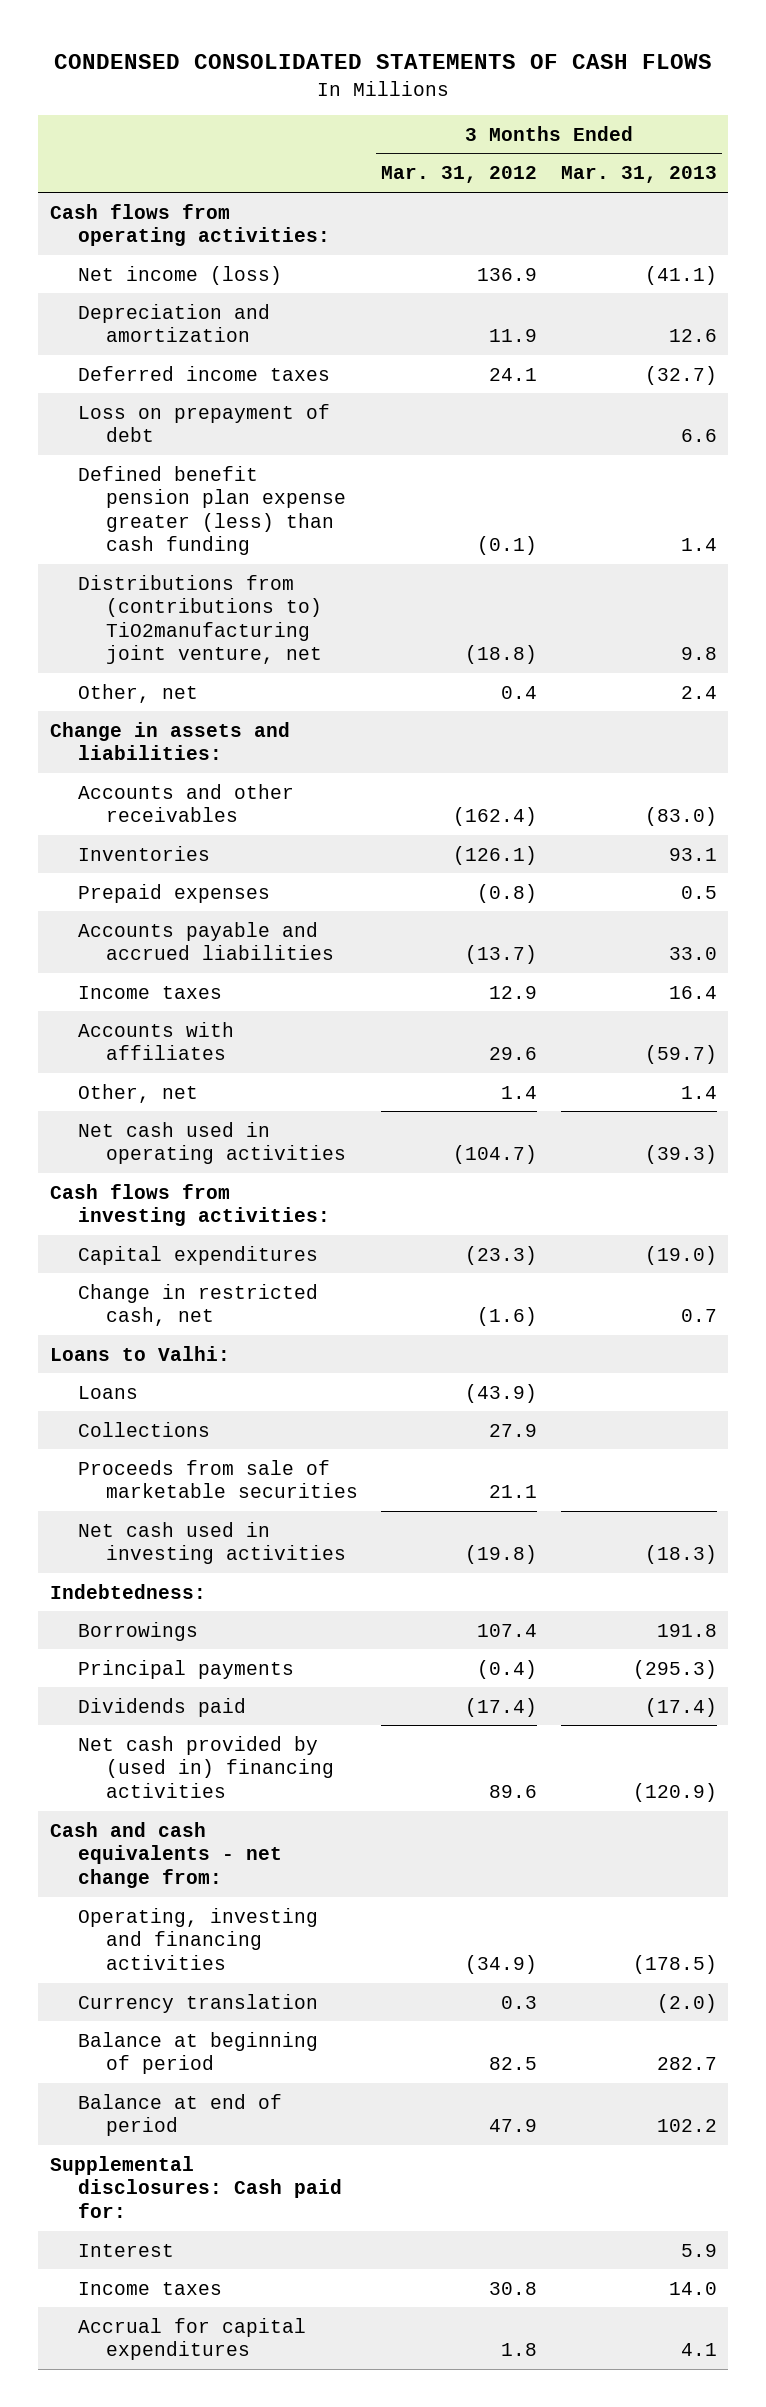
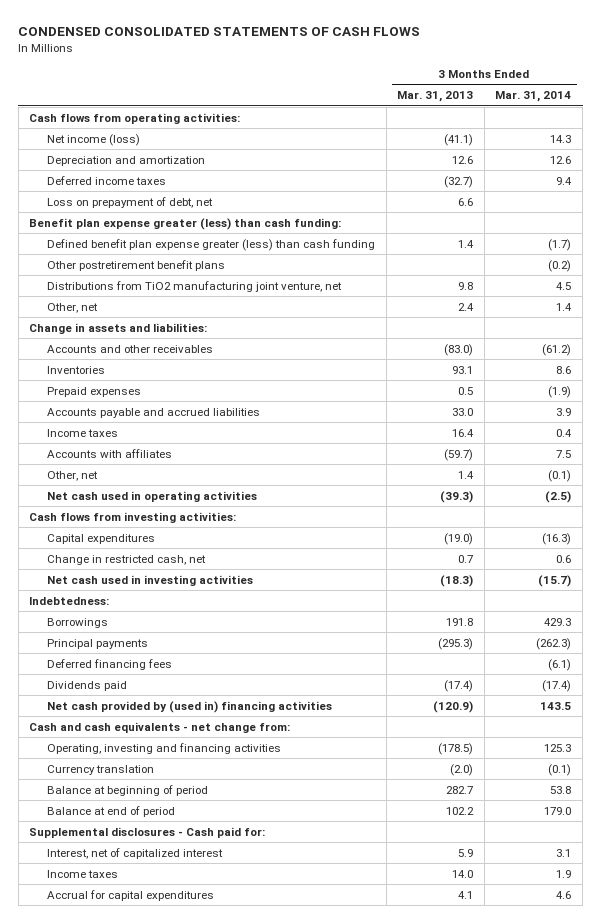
[381,166,538,184] Mar. 31, 2012 -> none
none -> [495,91,572,103] Mar. 31, 2014
[78,403,331,443] Loss on prepayment of debt -> [46,196,213,208] Loss on prepayment of debt, net
none -> [29,217,342,230] Benefit plan expense greater (less) than cash funding:
[78,465,347,556] Defined benefit pension plan expense greater (less) than cash funding -> [46,238,375,251] Defined benefit plan expense greater (less) than cash funding
none -> [46,259,225,271] Other postretirement benefit plans
[78,574,323,665] Distributions from (contributions to) TiO2manufacturing joint venture, net -> [46,280,342,292] Distributions from TiO2 manufacturing joint venture, net
[49,1345,230,1361] Loans to Valhi: -> none
[78,1385,139,1399] Loans -> none
[78,1421,211,1437] Collections -> none
[78,1459,359,1499] Proceeds from sale of marketable securities -> none
none -> [46,658,172,670] Deferred financing fees
[49,2155,343,2218] Supplemental disclosures: Cash paid for: -> [29,826,266,838] Supplemental disclosures - Cash paid for:
[78,2243,175,2257] Interest -> [46,847,223,859] Interest, net of capitalized interest

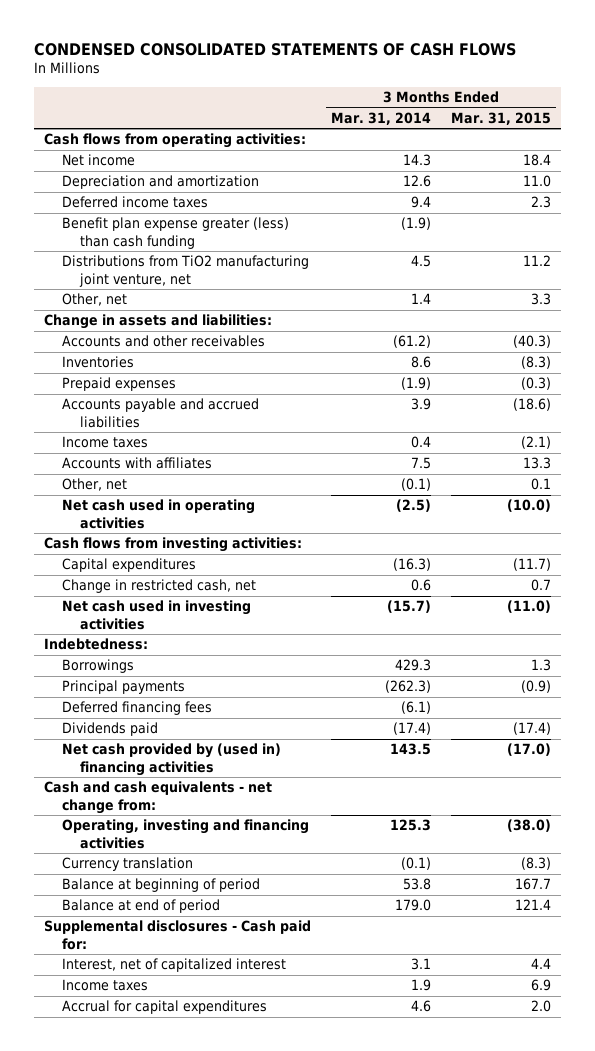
[397,91,474,103] Mar. 31, 2013 -> none
none -> [450,111,551,125] Mar. 31, 2015
[46,133,140,146] Net income (loss) -> [61,154,135,167] Net income
[46,196,213,208] Loss on prepayment of debt, net -> none
[29,217,342,230] Benefit plan expense greater (less) than cash funding: -> none
[46,259,225,271] Other postretirement benefit plans -> none
[46,238,375,251] Defined benefit plan expense greater (less) than cash funding -> [61,217,289,249] Benefit plan expense greater (less) than cash funding
[548,238,572,251] (1.7) -> [400,217,431,231] (1.9)

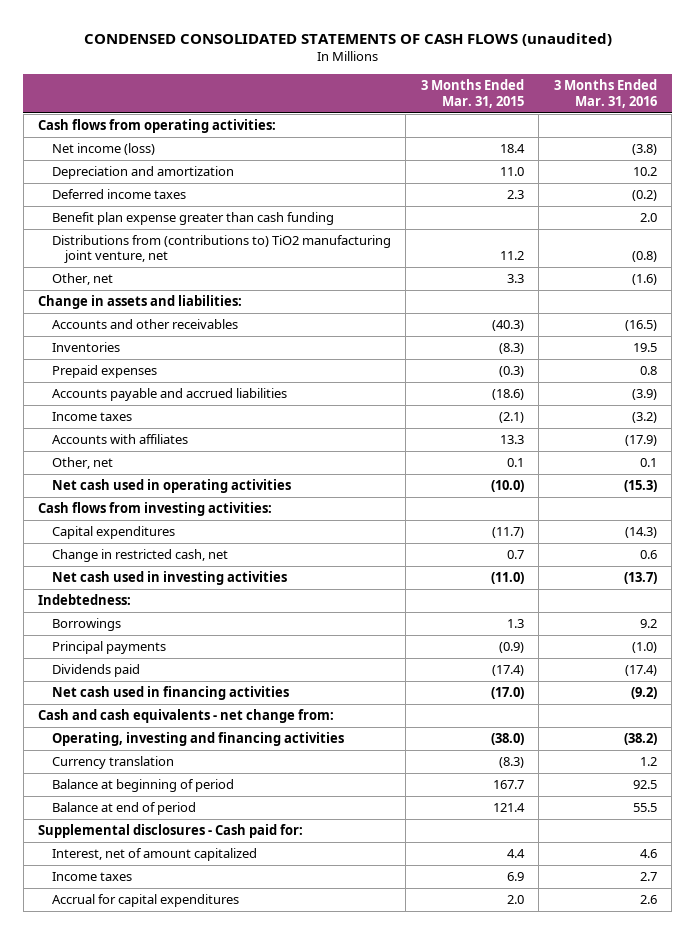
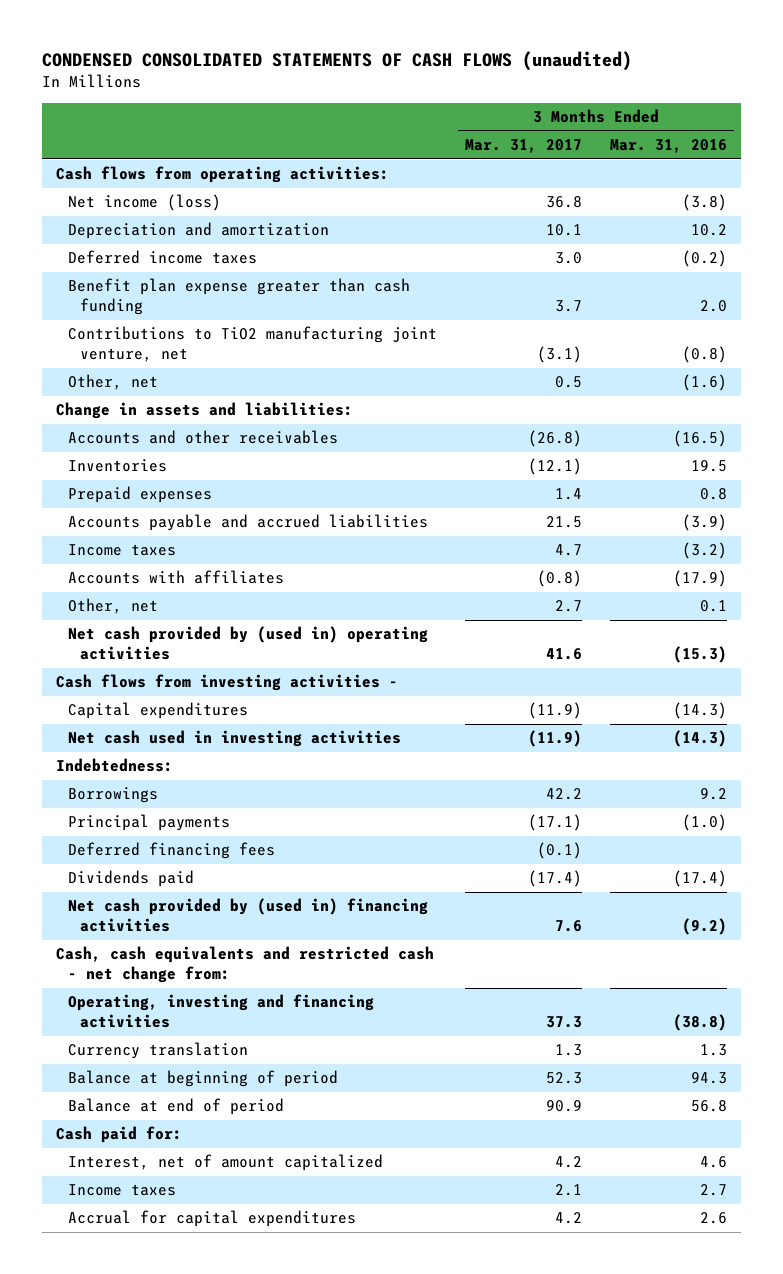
[420,79,524,108] 3 Months Ended Mar. 31, 2015 -> none
none -> [465,139,583,154] Mar. 31, 2017
[51,235,391,264] Distributions from (contributions to) TiO2 manufacturing joint venture, net -> [68,326,438,363] Contributions to TiO2 manufacturing joint venture, net
[51,479,291,494] Net cash used in operating activities -> [68,626,429,661] Net cash provided by (used in) operating activities
[38,502,273,517] Cash flows from investing activities: -> [56,674,399,692] Cash flows from investing activities -
[51,549,228,563] Change in restricted cash, net -> none
[623,572,657,585] (13.7) -> [673,730,728,748] (14.3)
none -> [68,842,276,860] Deferred financing fees
[51,686,289,701] Net cash used in financing activities -> [68,898,429,933] Net cash provided by (used in) financing activities
[38,709,335,724] Cash and cash equivalents - net change from: -> [56,946,435,984] Cash, cash equivalents and restricted cash - net change from:
[623,733,657,746] (38.2) -> [673,1014,728,1032] (38.8)
[639,757,657,767] 1.2 -> [700,1044,728,1057] 1.3
[632,780,657,790] 92.5 -> [691,1072,728,1085] 94.3
[632,803,657,813] 55.5 -> [691,1100,728,1113] 56.8
[38,824,304,839] Supplemental disclosures - Cash paid for: -> [56,1126,183,1144] Cash paid for:

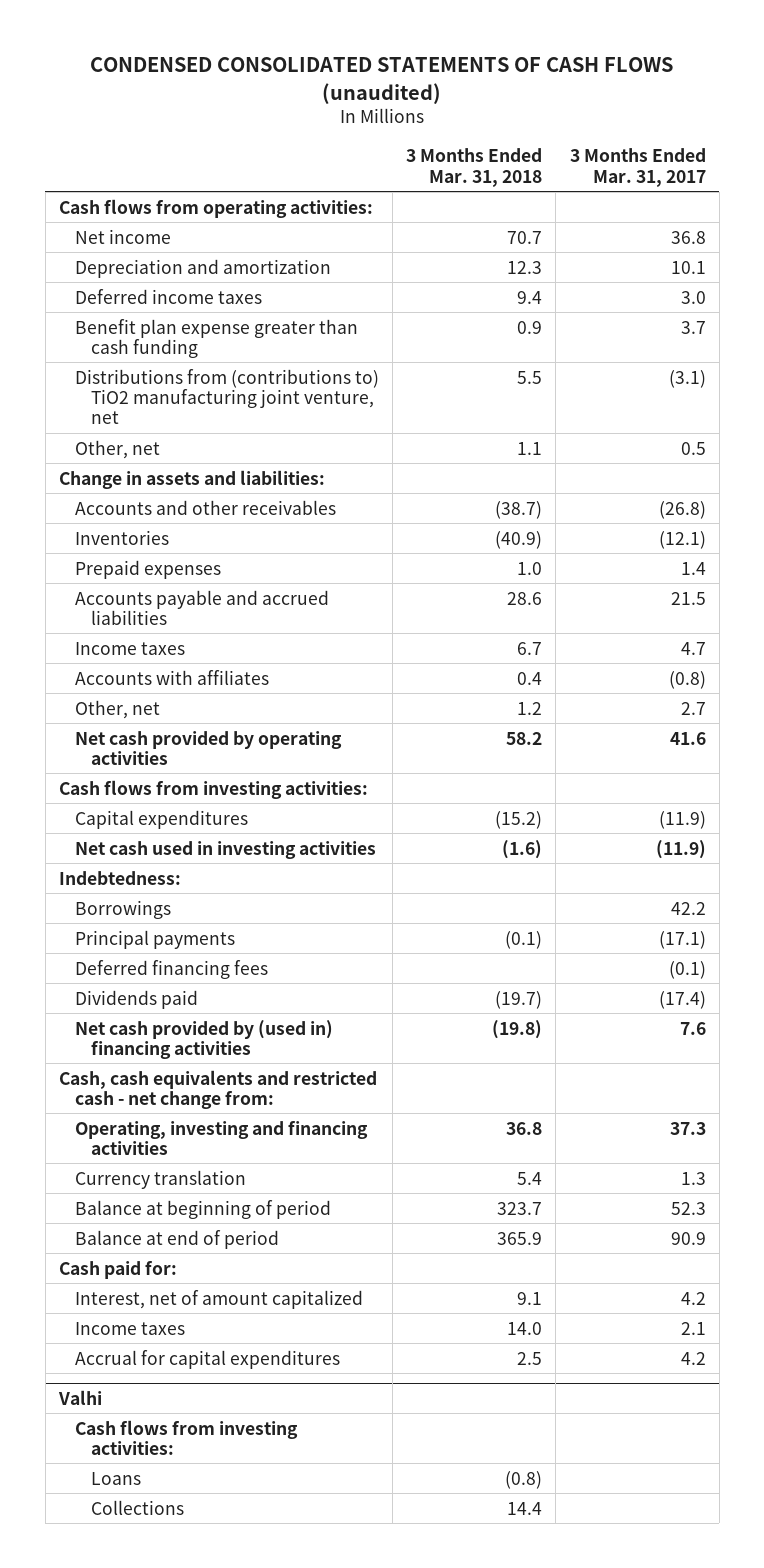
[610,139,728,154] Mar. 31, 2016 -> none
none -> [406,148,543,187] 3 Months Ended Mar. 31, 2018
[68,194,222,212] Net income (loss) -> [74,228,171,244] Net income
[68,326,438,363] Contributions to TiO2 manufacturing joint venture, net -> [74,368,379,425] Distributions from (contributions to) TiO2 manufacturing joint venture, net
[68,626,429,661] Net cash provided by (used in) operating activities -> [74,730,342,765] Net cash provided by operating activities
[56,674,399,692] Cash flows from investing activities - -> [58,779,368,799] Cash flows from investing activities:
none -> [57,1389,102,1405] Valhi
none -> [74,1419,298,1455] Cash flows from investing activities:
none -> [91,1471,142,1485] Loans
none -> [91,1499,185,1515] Collections

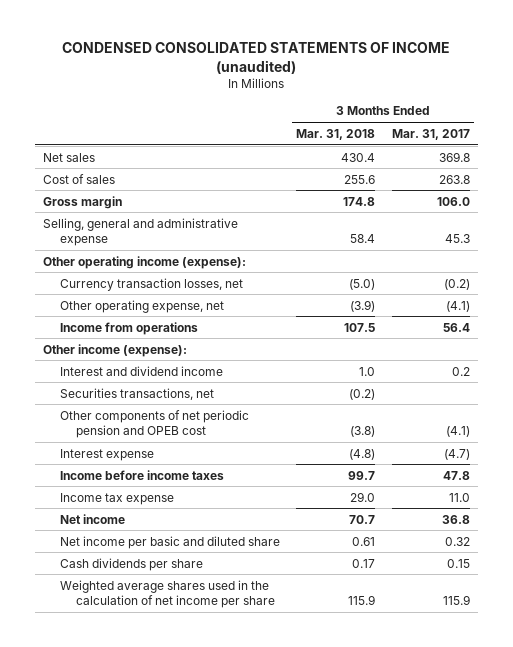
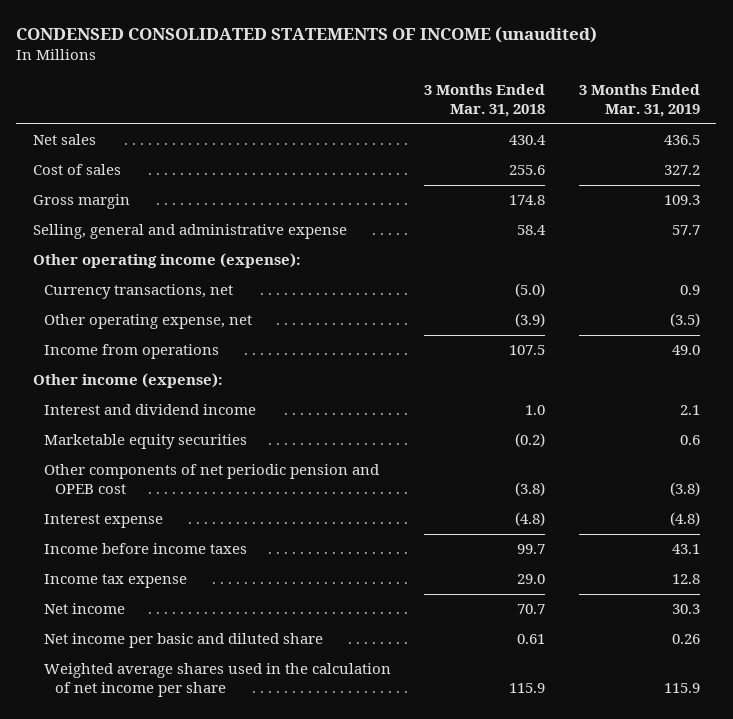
[391,128,470,140] Mar. 31, 2017 -> none
none -> [578,84,700,117] 3 Months Ended Mar. 31, 2019
[59,277,243,291] Currency transaction losses, net -> [44,284,234,300] Currency transactions, net
[59,387,214,400] Securities transactions, net -> [44,434,248,450] Marketable equity securities
[59,557,203,571] Cash dividends per share -> none

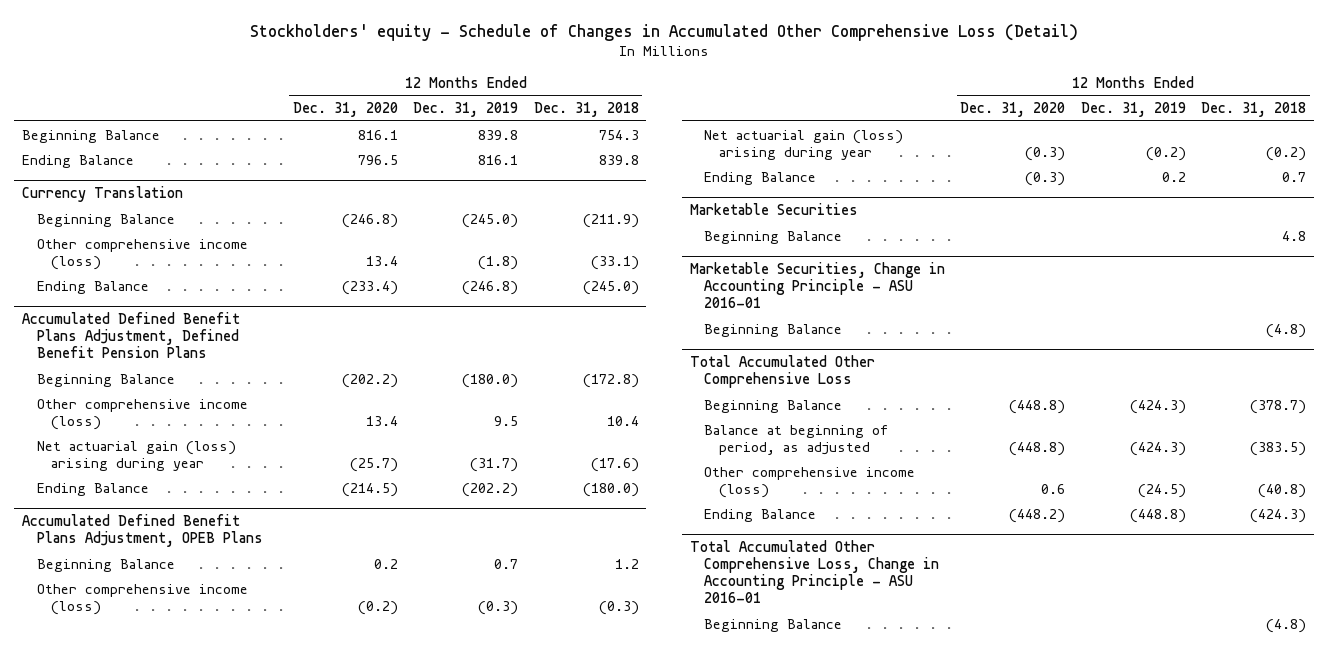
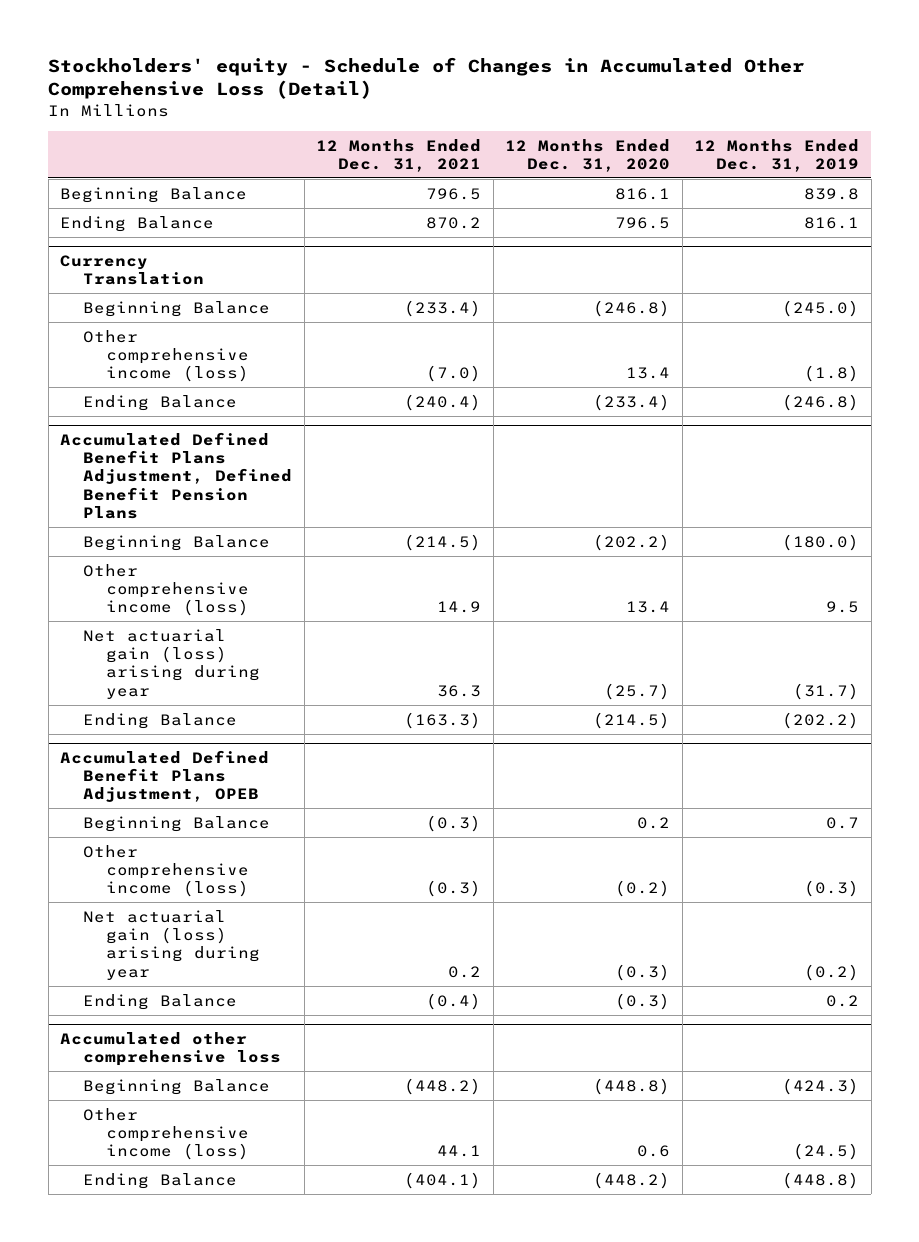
[533,102,639,118] Dec. 31, 2018 -> none
none -> [316,138,482,172] 12 Months Ended Dec. 31, 2021
[22,514,263,548] Accumulated Defined Benefit Plans Adjustment, OPEB Plans -> [60,749,270,803] Accumulated Defined Benefit Plans Adjustment, OPEB
[689,203,858,216] Marketable Securities -> none
[704,230,843,244] Beginning Balance -> none
[689,262,945,309] Marketable Securities, Change in Accounting Principle - ASU 2016-01 -> none
[704,323,843,337] Beginning Balance -> none
[689,355,875,389] Total Accumulated Other Comprehensive Loss -> [60,1031,282,1067] Accumulated other comprehensive loss
[704,424,889,455] Balance at beginning of period, as adjusted -> none
[689,540,940,604] Total Accumulated Other Comprehensive Loss, Change in Accounting Principle - ASU 2016-01 -> none
[704,618,843,632] Beginning Balance -> none

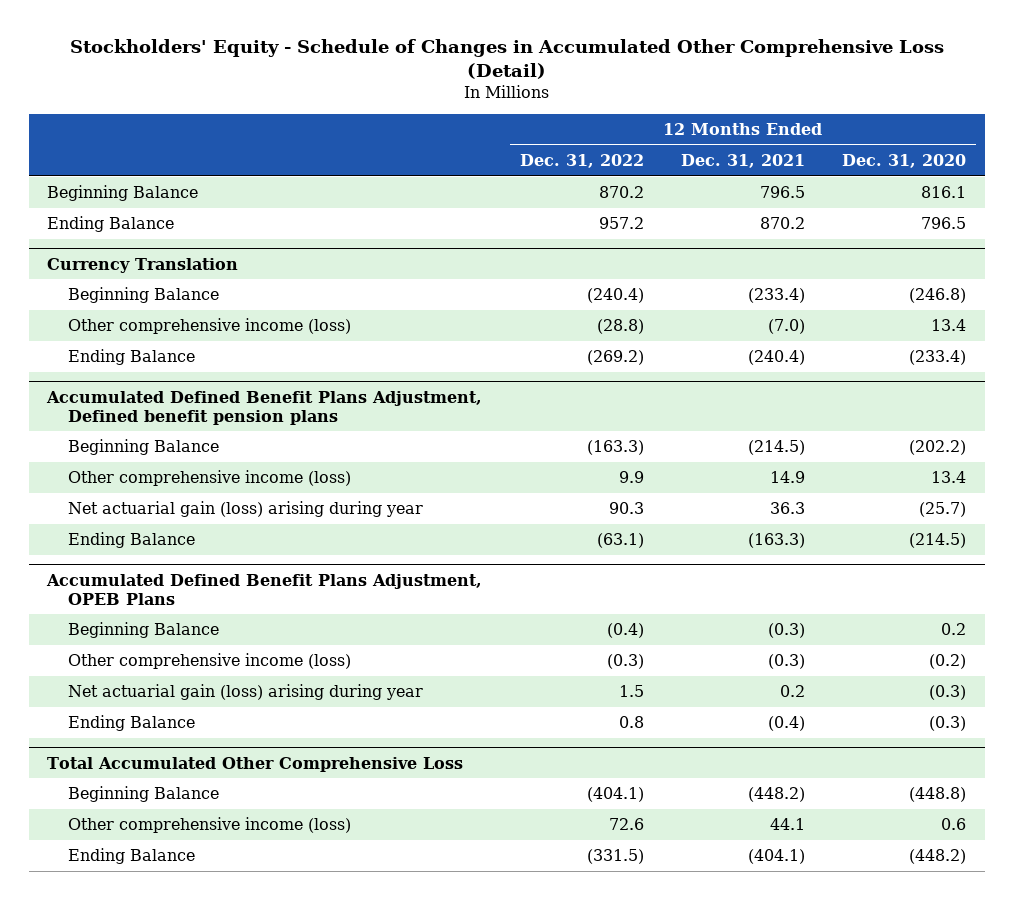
[48,56,805,100] Stockholders' equity - Schedule of Changes in Accumulated Other Comprehensive Loss (Detail) -> [69,39,944,80] Stockholders' Equity - Schedule of Changes in Accumulated Other Comprehensive Loss (Detail)
[694,138,860,172] 12 Months Ended Dec. 31, 2019 -> none
none -> [519,154,644,169] Dec. 31, 2022
[60,431,293,520] Accumulated Defined Benefit Plans Adjustment, Defined Benefit Pension Plans -> [46,390,483,425] Accumulated Defined Benefit Plans Adjustment, Defined benefit pension plans
[60,749,270,803] Accumulated Defined Benefit Plans Adjustment, OPEB -> [46,573,483,605] Accumulated Defined Benefit Plans Adjustment, OPEB Plans
[60,1031,282,1067] Accumulated other comprehensive loss -> [47,756,464,772] Total Accumulated Other Comprehensive Loss

